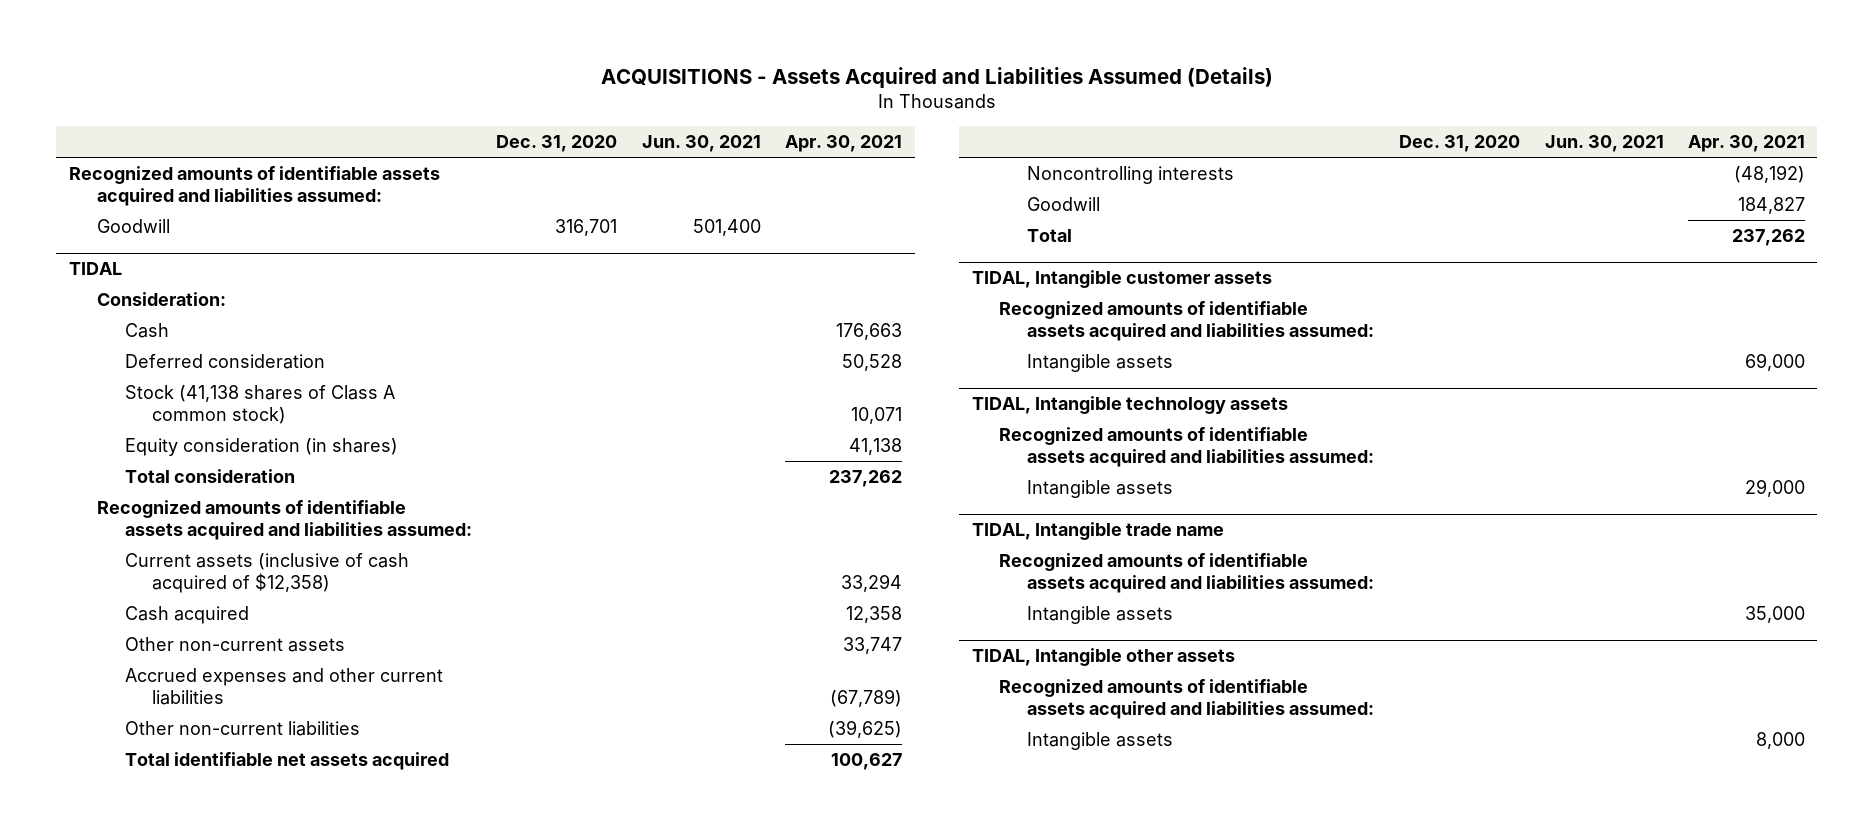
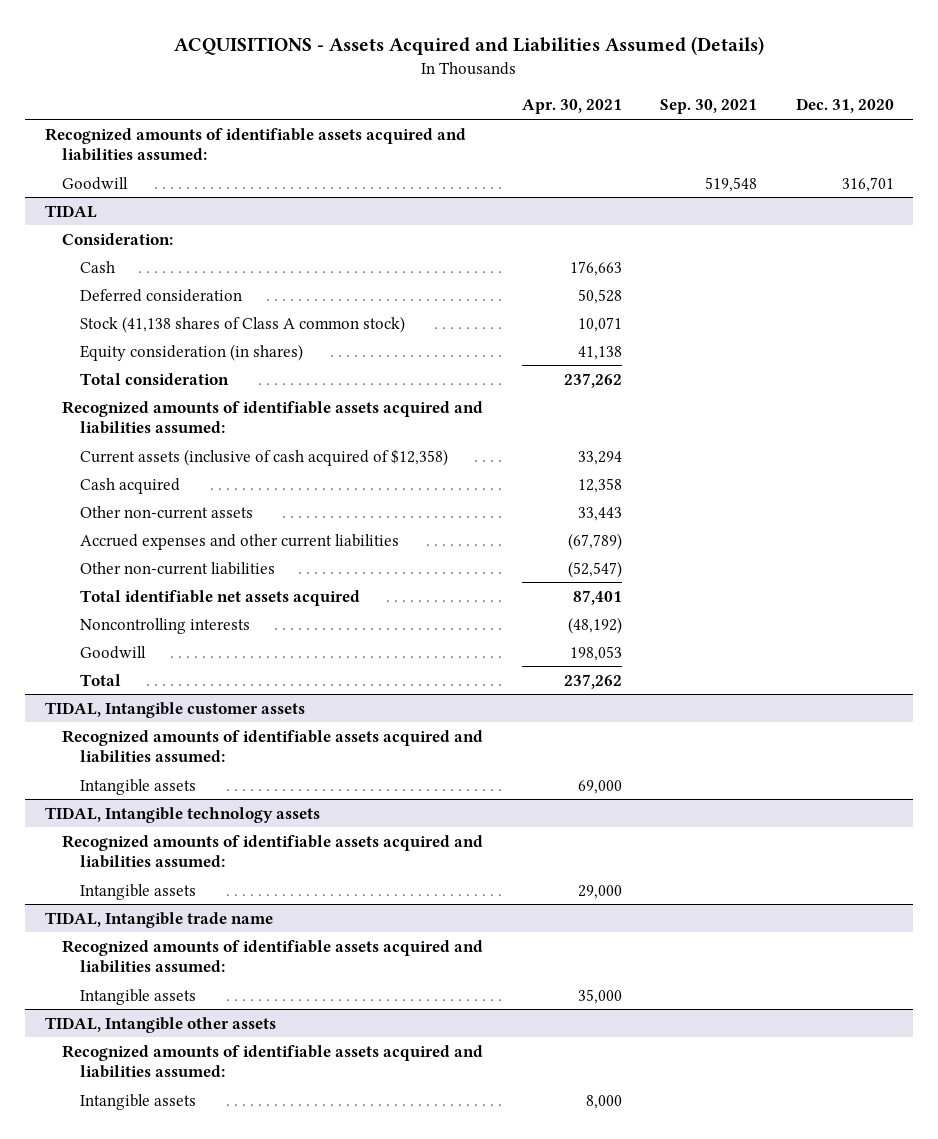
[641,135,761,153] Jun. 30, 2021 -> none
none -> [660,99,758,115] Sep. 30, 2021
[843,637,903,655] 33,747 -> [577,506,622,521] 33,443
[828,720,903,739] (39,625) -> [567,560,622,578] (52,547)
[831,753,903,771] 100,627 -> [572,589,622,605] 87,401
[1738,197,1806,215] 184,827 -> [569,645,622,661] 198,053

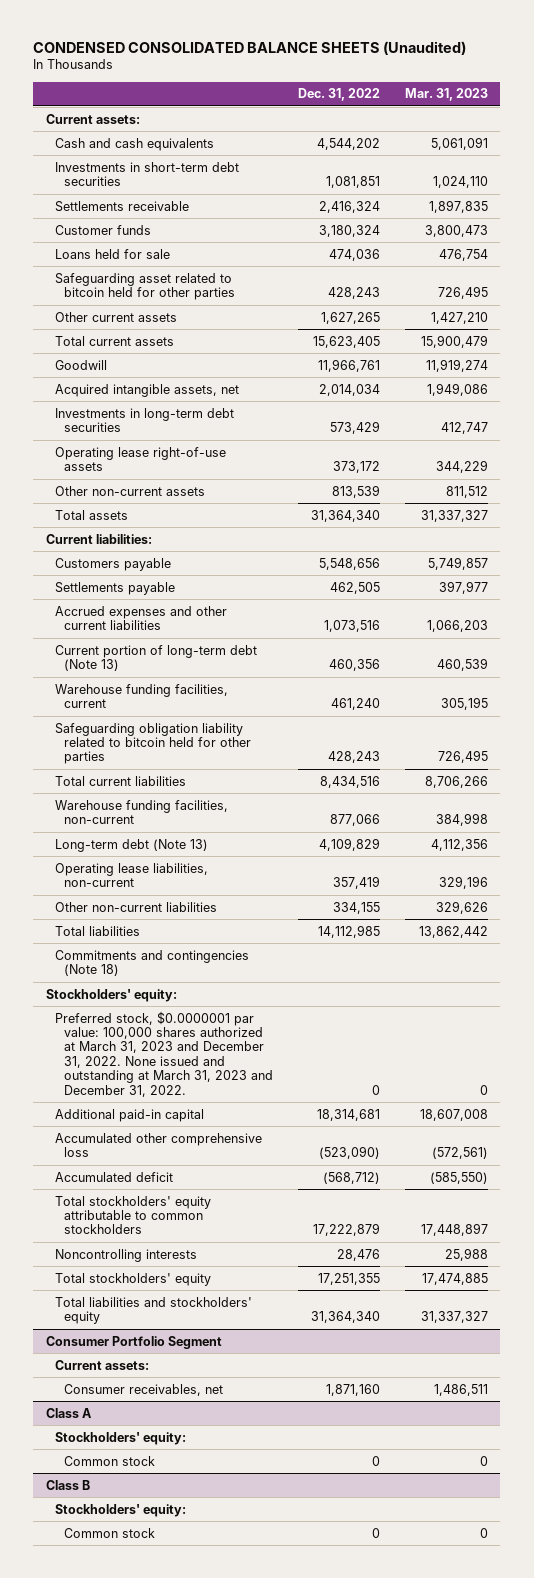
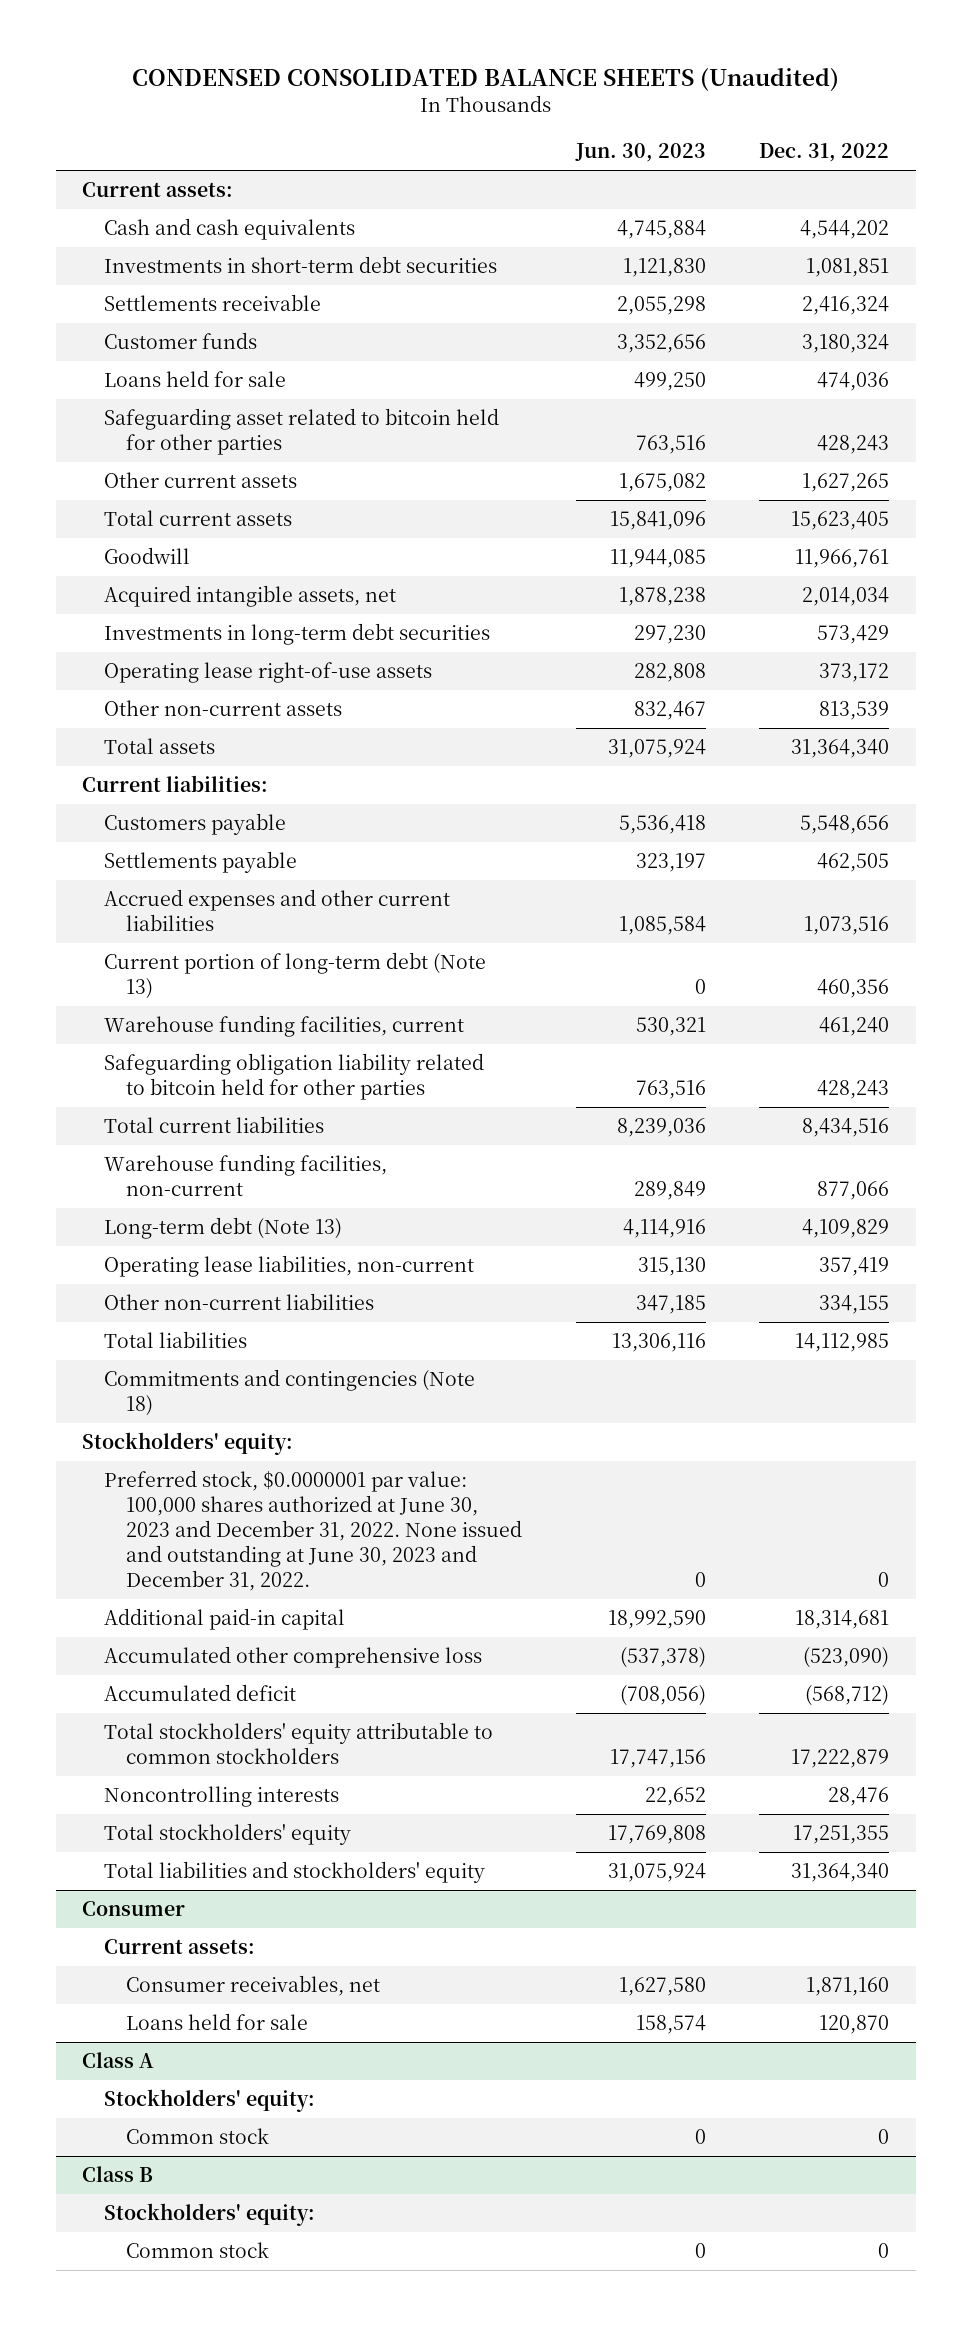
[404,88,488,102] Mar. 31, 2023 -> none
none -> [574,143,706,163] Jun. 30, 2023
[54,1010,273,1097] Preferred stock, $0.0000001 par value: 100,000 shares authorized at March 31, 2023 and December 31, 2022. None issued and outstanding at March 31, 2023 and December 31, 2022. -> [104,1470,523,1591] Preferred stock, $0.0000001 par value: 100,000 shares authorized at June 30, 2023 and December 31, 2022. None issued and outstanding at June 30, 2023 and December 31, 2022.
[45,1335,222,1349] Consumer Portfolio Segment -> [82,1901,186,1917] Consumer
none -> [126,2013,309,2031] Loans held for sale

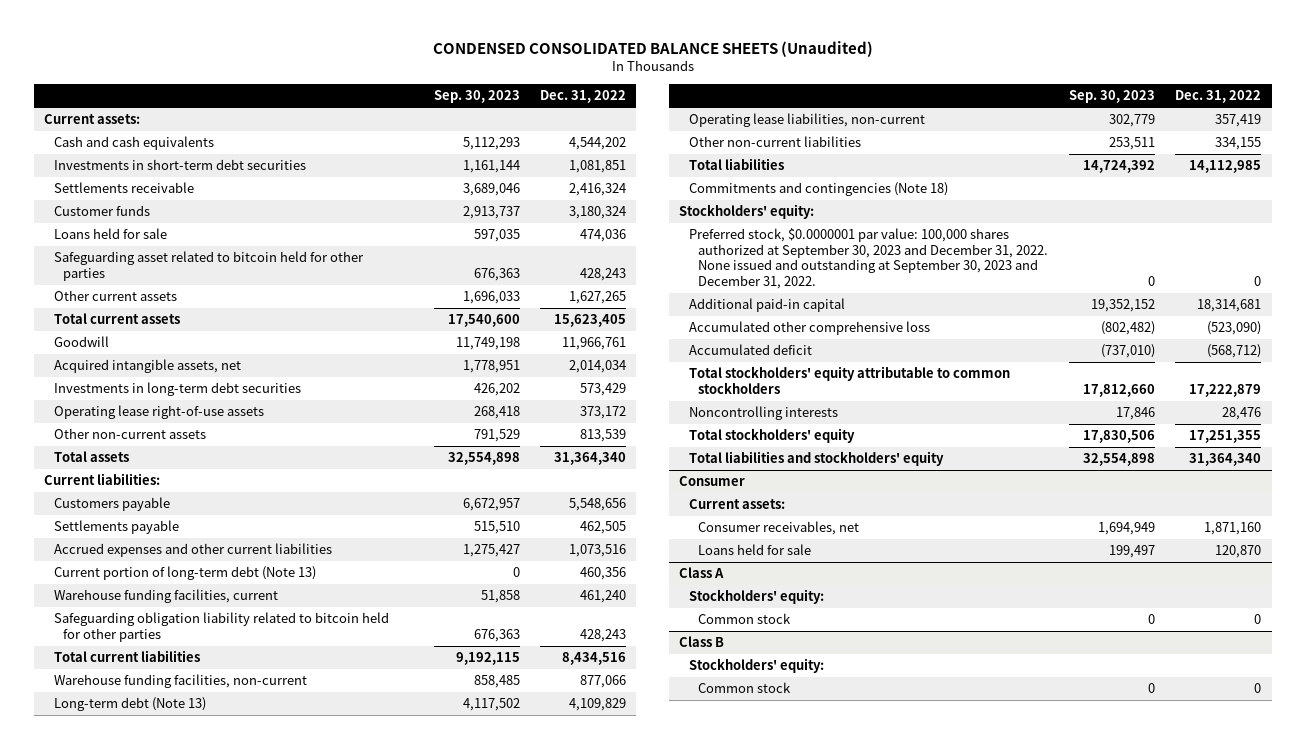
[574,143,706,163] Jun. 30, 2023 -> none
none -> [433,90,520,104] Sep. 30, 2023
[104,1470,523,1591] Preferred stock, $0.0000001 par value: 100,000 shares authorized at June 30, 2023 and December 31, 2022. None issued and outstanding at June 30, 2023 and December 31, 2022. -> [688,228,1049,289] Preferred stock, $0.0000001 par value: 100,000 shares authorized at September 30, 2023 and December 31, 2022. None issued and outstanding at September 30, 2023 and December 31, 2022.

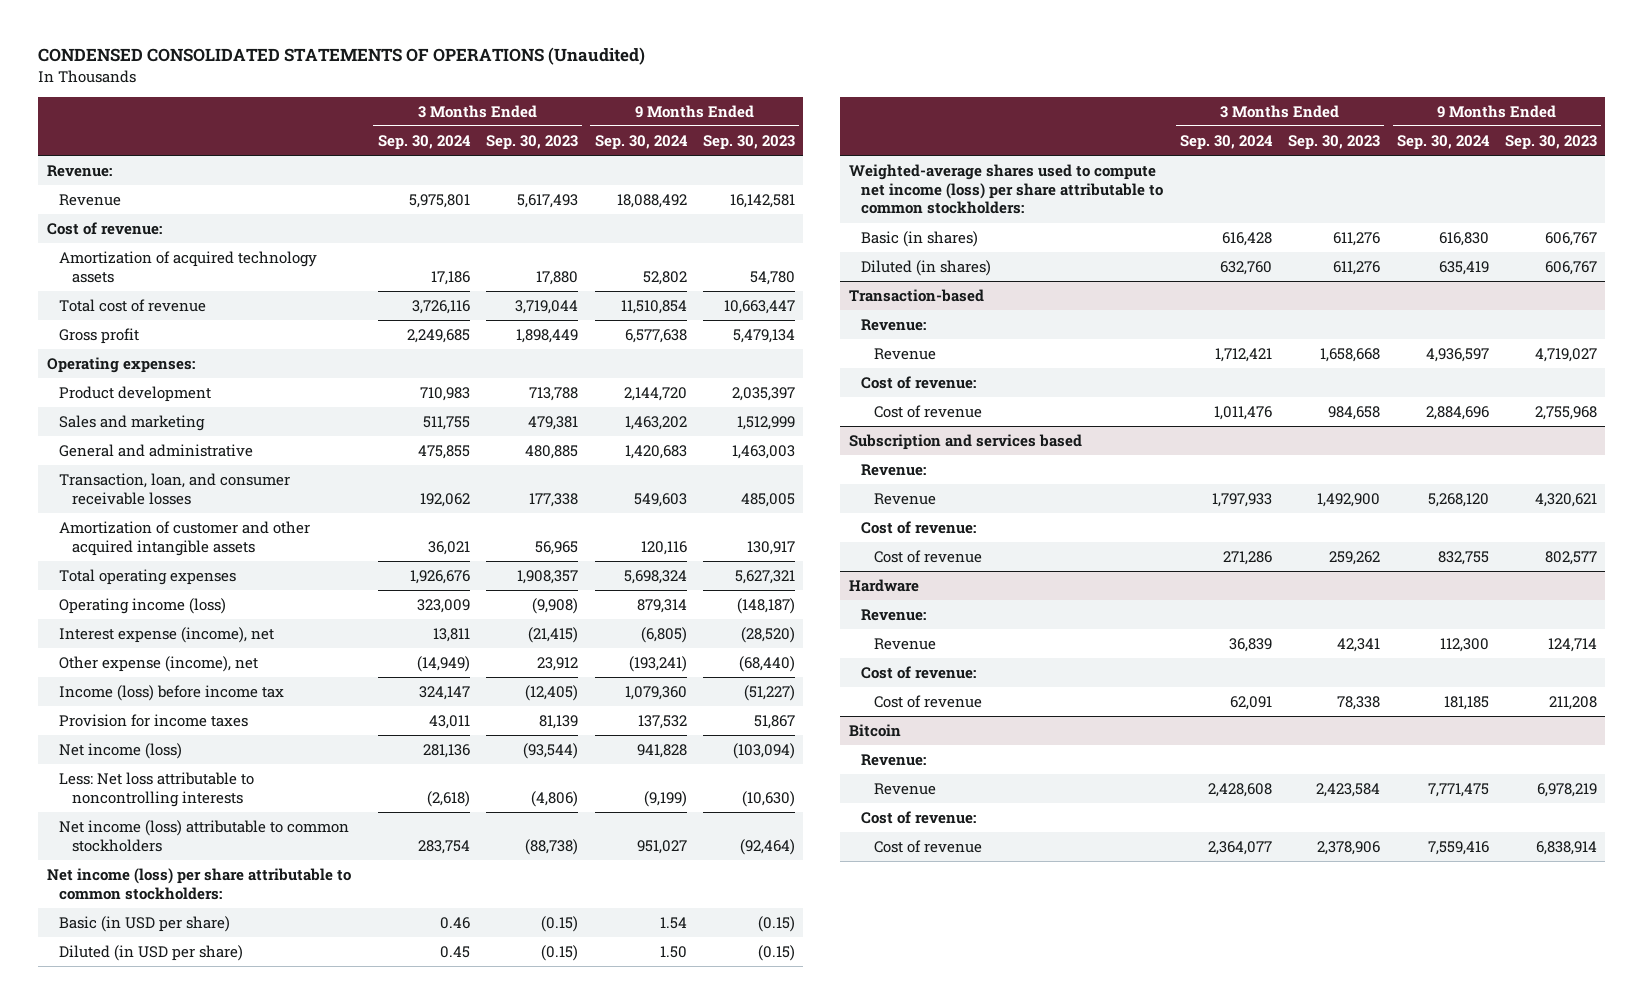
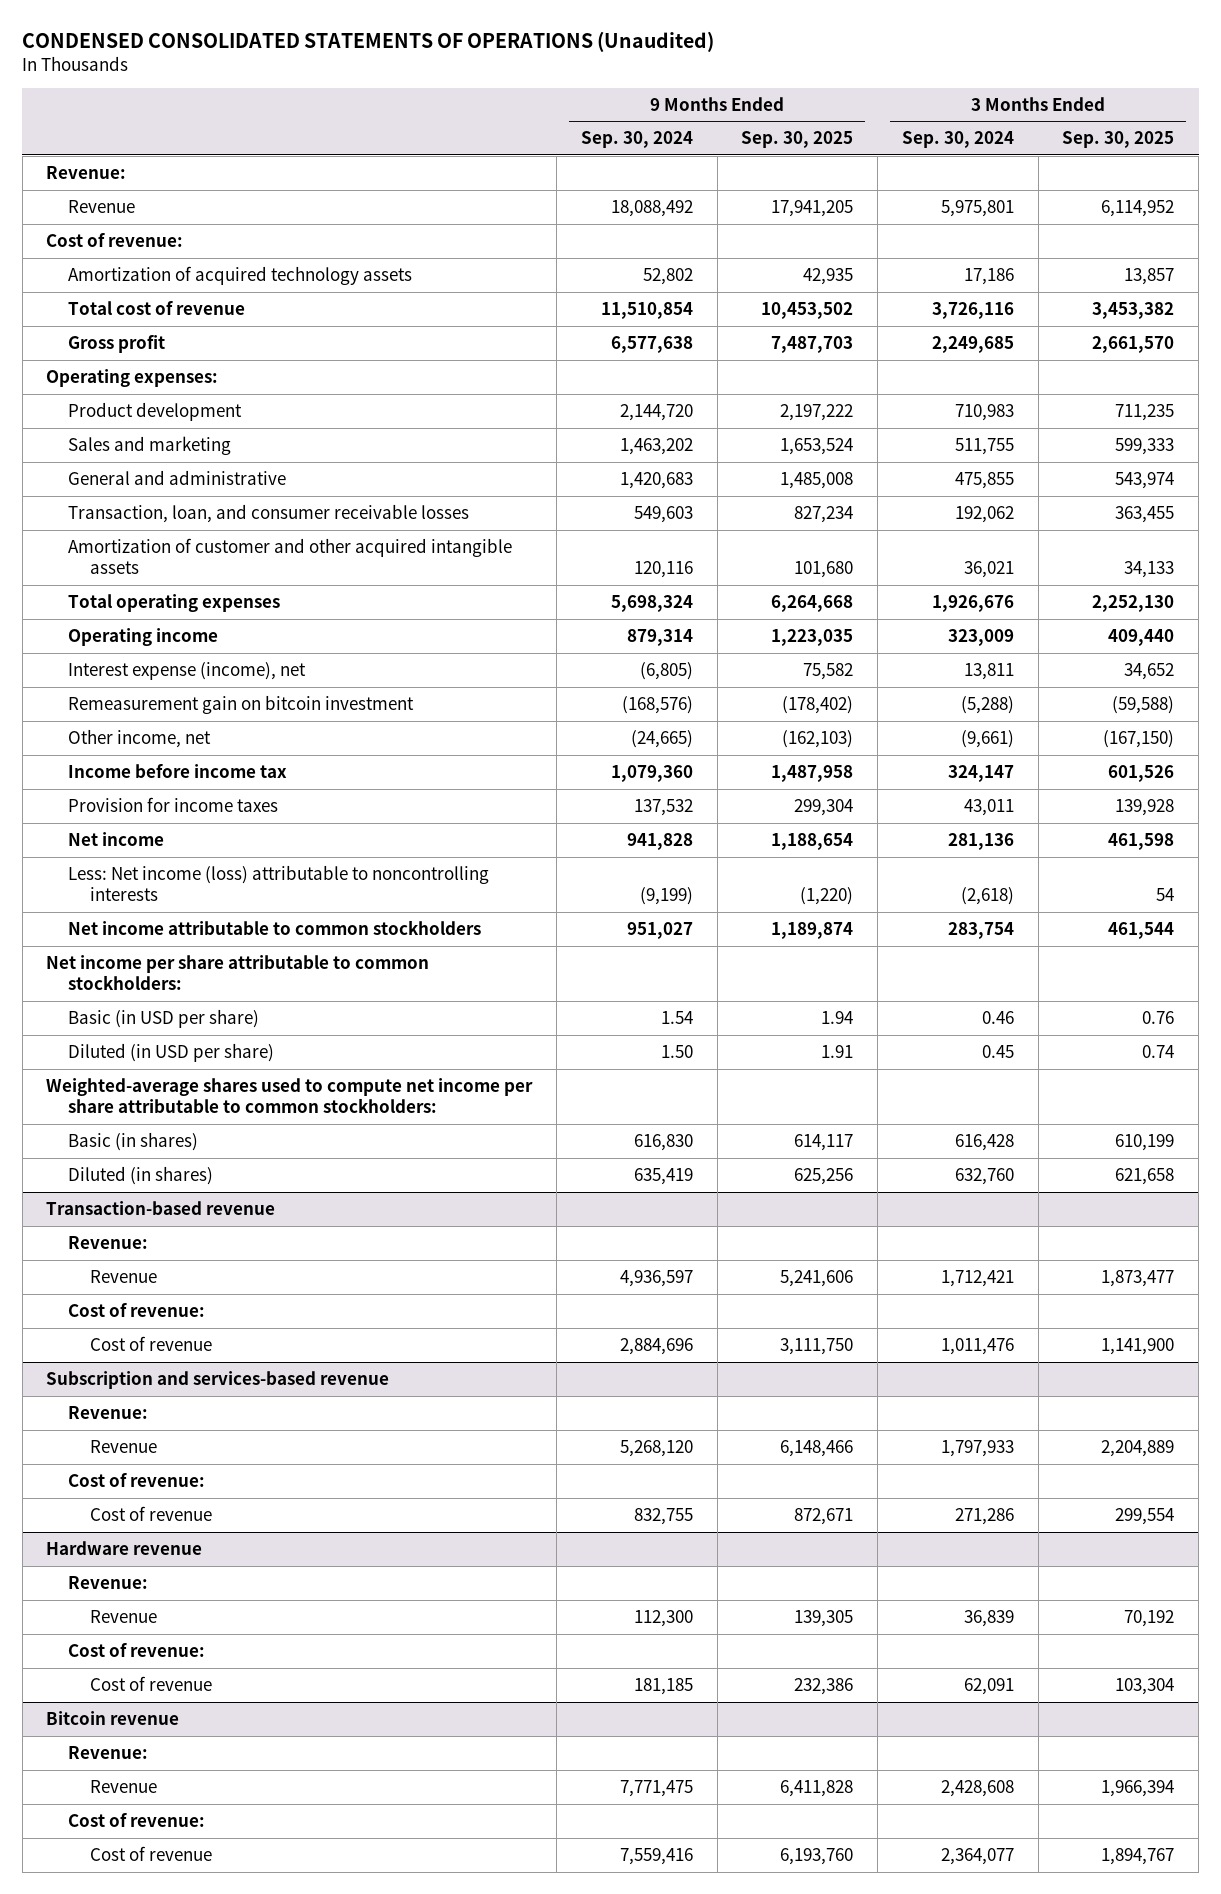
[486,134,579,150] Sep. 30, 2023 -> none
[702,134,795,150] Sep. 30, 2023 -> none
none -> [741,131,854,149] Sep. 30, 2025
none -> [1062,131,1175,149] Sep. 30, 2025
[59,598,227,615] Operating income (loss) -> [68,627,219,646] Operating income
none -> [68,694,415,714] Remeasurement gain on bitcoin investment
[59,656,259,673] Other expense (income), net -> [68,728,212,748] Other income, net
[416,656,470,673] (14,949) -> [960,729,1014,748] (9,661)
[628,656,687,673] (193,241) -> [630,729,693,748] (24,665)
[59,685,285,702] Income (loss) before income tax -> [68,763,288,778] Income before income tax
[59,743,183,760] Net income (loss) -> [68,831,165,846] Net income
[59,772,255,807] Less: Net loss attributable to noncontrolling interests -> [68,864,490,902] Less: Net income (loss) attributable to noncontrolling interests
[59,820,350,852] Net income (loss) attributable to common stockholders -> [68,919,482,935] Net income attributable to common stockholders
[46,868,351,900] Net income (loss) per share attributable to common stockholders: -> [46,954,430,991] Net income per share attributable to common stockholders:
[848,164,1164,215] Weighted-average shares used to compute net income (loss) per share attributable to common stockholders: -> [46,1077,534,1114] Weighted-average shares used to compute net income per share attributable to common stockholders:
[848,289,984,303] Transaction-based -> [46,1200,276,1215] Transaction-based revenue
[848,434,1082,451] Subscription and services based -> [46,1370,390,1389] Subscription and services-based revenue
[848,579,919,593] Hardware -> [46,1540,203,1555] Hardware revenue
[848,724,901,738] Bitcoin -> [46,1710,180,1725] Bitcoin revenue

